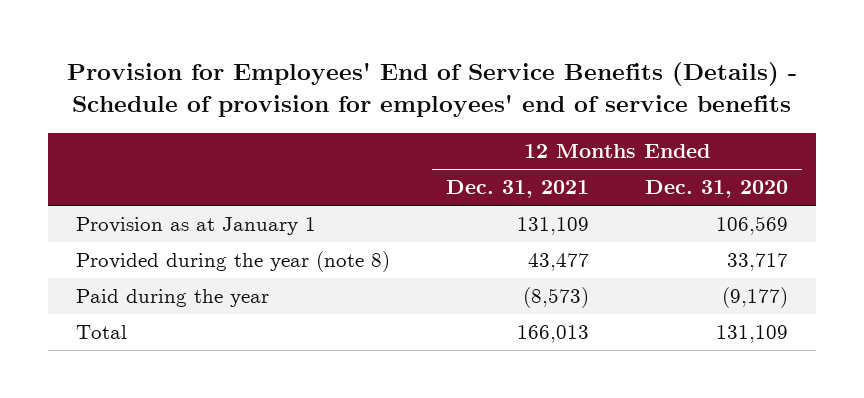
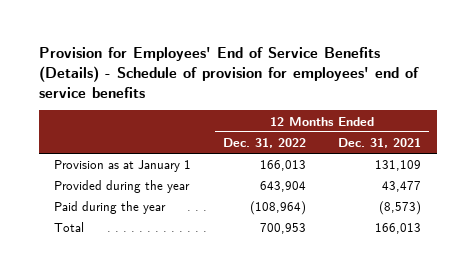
[644,180,788,199] Dec. 31, 2020 -> none
none -> [223,138,307,149] Dec. 31, 2022
[76,251,391,273] Provided during the year (note 8) -> [54,180,191,194] Provided during the year

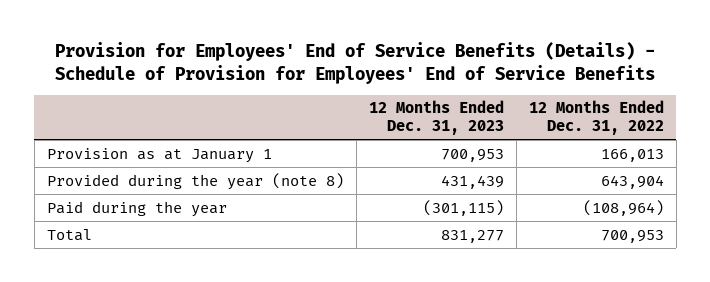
[38,47,419,98] Provision for Employees' End of Service Benefits (Details) - Schedule of provision for employees' end of service benefits -> [55,41,656,84] Provision for Employees' End of Service Benefits (Details) - Schedule of Provision for Employees' End of Service Benefits
[338,138,422,149] Dec. 31, 2021 -> none
none -> [368,100,504,136] 12 Months Ended Dec. 31, 2023
[54,180,191,194] Provided during the year -> [46,172,344,190] Provided during the year (note 8)

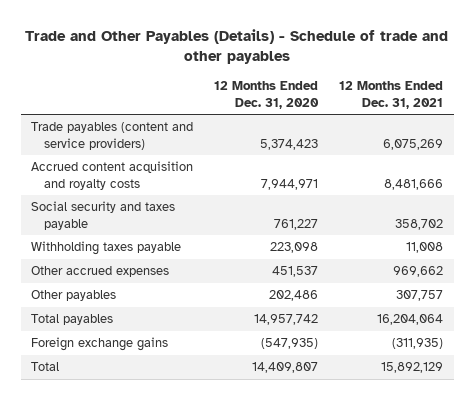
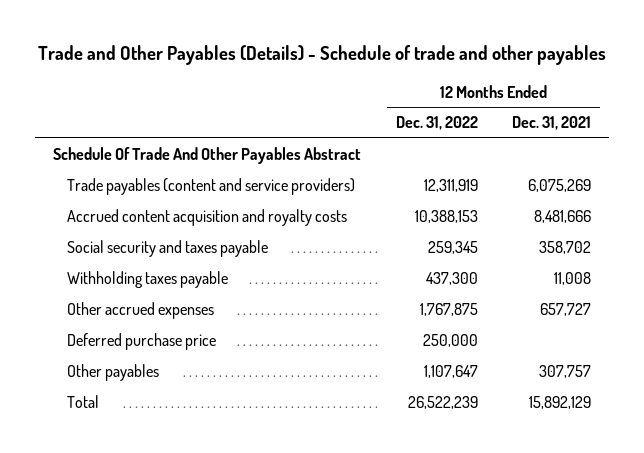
[214,81,320,109] 12 Months Ended Dec. 31, 2020 -> none
none -> [395,116,478,131] Dec. 31, 2022
none -> [52,147,361,165] Schedule Of Trade And Other Payables Abstract
[393,266,444,278] 969,662 -> [540,303,592,317] 657,727
none -> [67,333,217,351] Deferred purchase price
[31,314,114,326] Total payables -> none
[31,337,169,352] Foreign exchange gains -> none

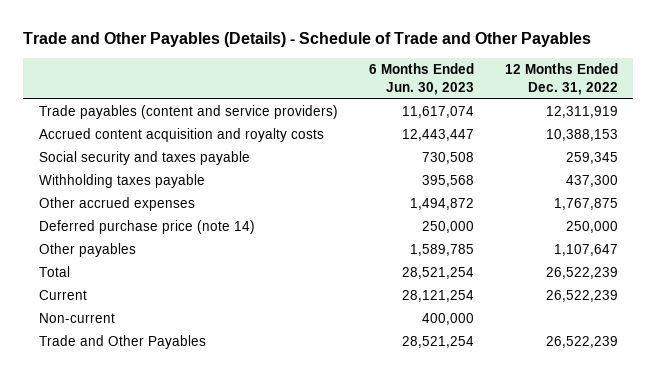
[38,45,607,66] Trade and Other Payables (Details) - Schedule of trade and other payables -> [23,32,592,48] Trade and Other Payables (Details) - Schedule of Trade and Other Payables
[512,116,592,131] Dec. 31, 2021 -> none
none -> [368,63,474,95] 6 Months Ended Jun. 30, 2023
[52,147,361,165] Schedule Of Trade And Other Payables Abstract -> none
[67,333,217,351] Deferred purchase price -> [38,220,255,235] Deferred purchase price (note 14)
none -> [38,290,87,301] Current
none -> [38,313,115,324] Non-current
none -> [38,335,206,350] Trade and Other Payables

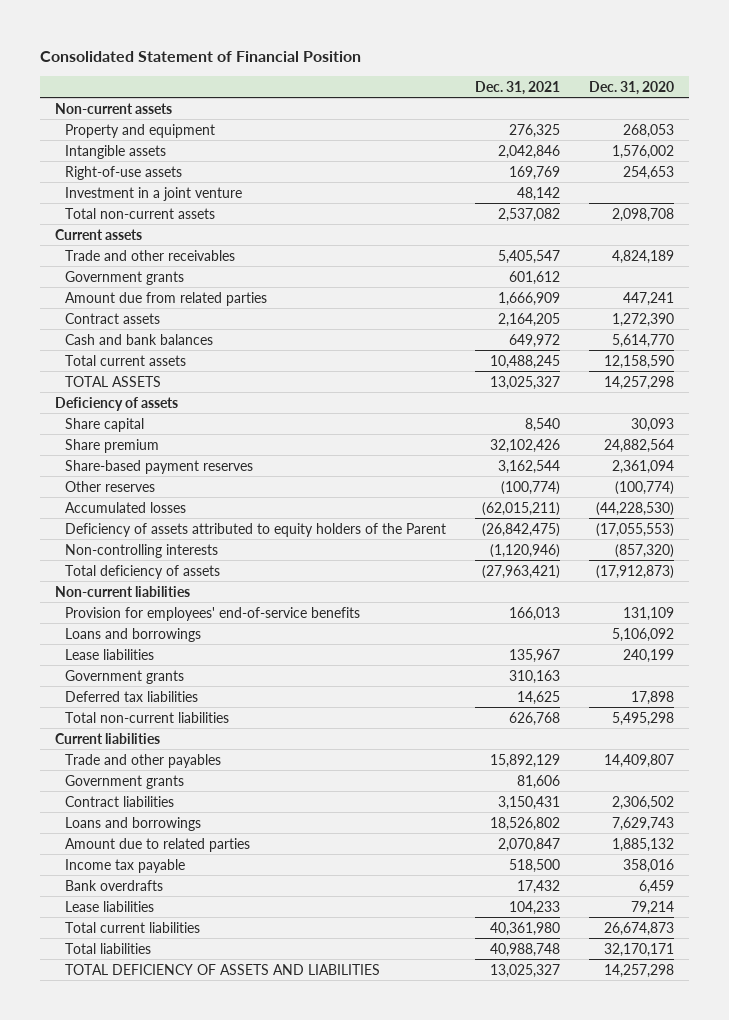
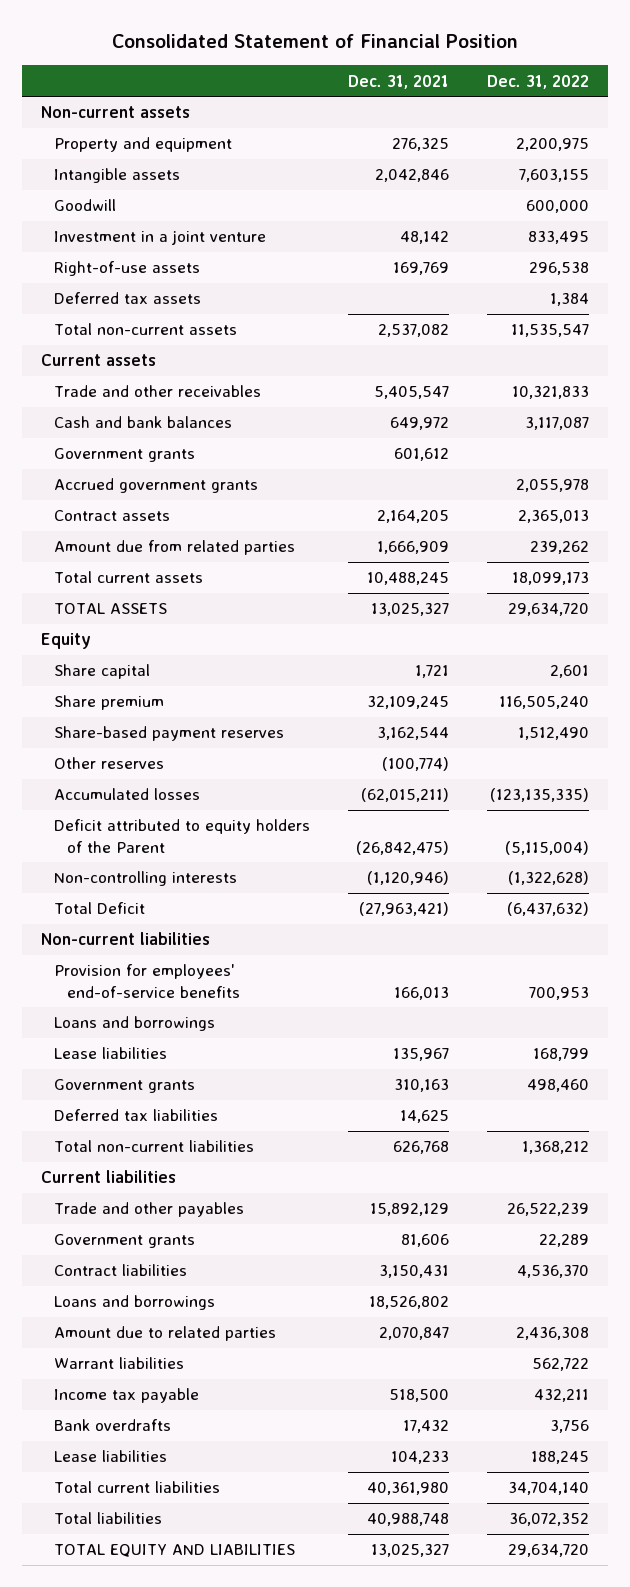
[589,80,675,95] Dec. 31, 2020 -> none
none -> [487,74,590,89] Dec. 31, 2022
none -> [53,199,116,212] Goodwill
[64,165,182,180] Right-of-use assets -> [53,261,200,277] Right-of-use assets
none -> [53,292,201,305] Deferred tax assets
[64,333,213,345] Cash and bank balances -> [53,416,232,429] Cash and bank balances
none -> [53,478,258,494] Accrued government grants
[64,291,267,306] Amount due from related parties -> [53,540,295,556] Amount due from related parties
[54,396,178,411] Deficiency of assets -> none
none -> [40,633,91,650] Equity
[524,417,560,432] 8,540 -> [415,665,450,679] 1,721
[489,438,560,453] 32,102,426 -> [367,696,450,710] 32,109,245
[64,522,446,537] Deficiency of assets attributed to equity holders of the Parent -> [53,819,310,853] Deficit attributed to equity holders of the Parent
[64,564,220,579] Total deficiency of assets -> [53,902,145,915] Total Deficit
none -> [53,1357,184,1370] Warrant liabilities
[64,963,380,975] TOTAL DEFICIENCY OF ASSETS AND LIABILITIES -> [53,1544,295,1558] TOTAL EQUITY AND LIABILITIES

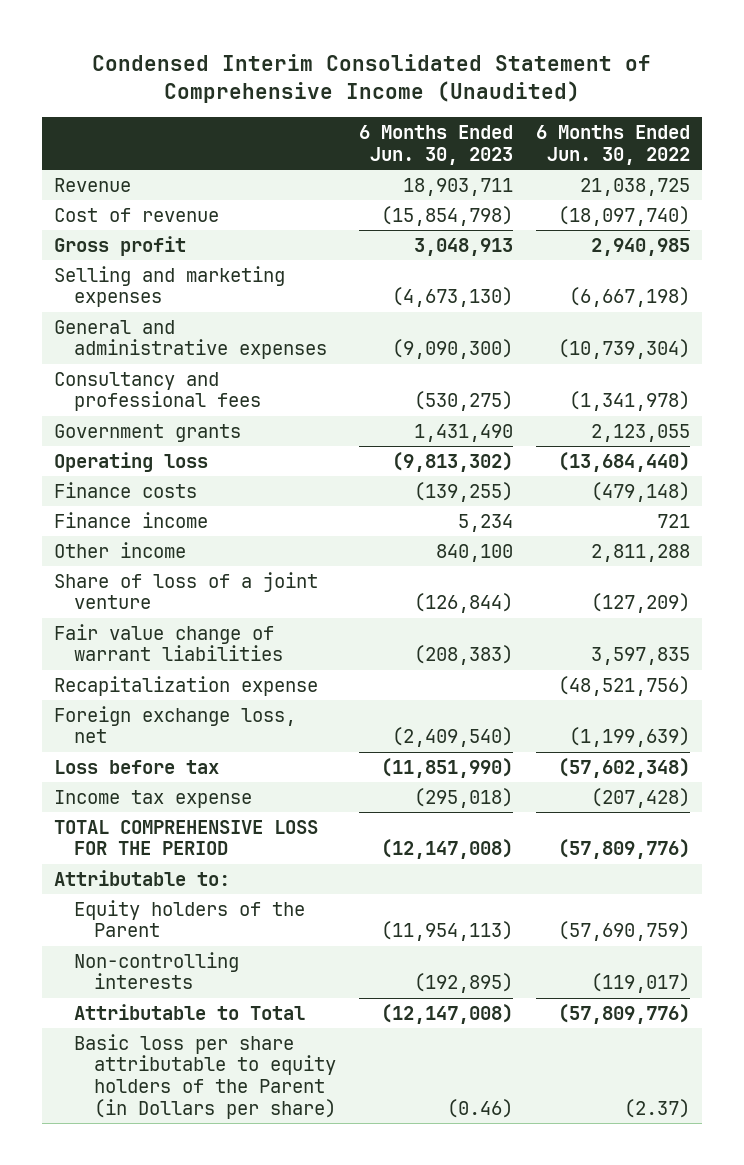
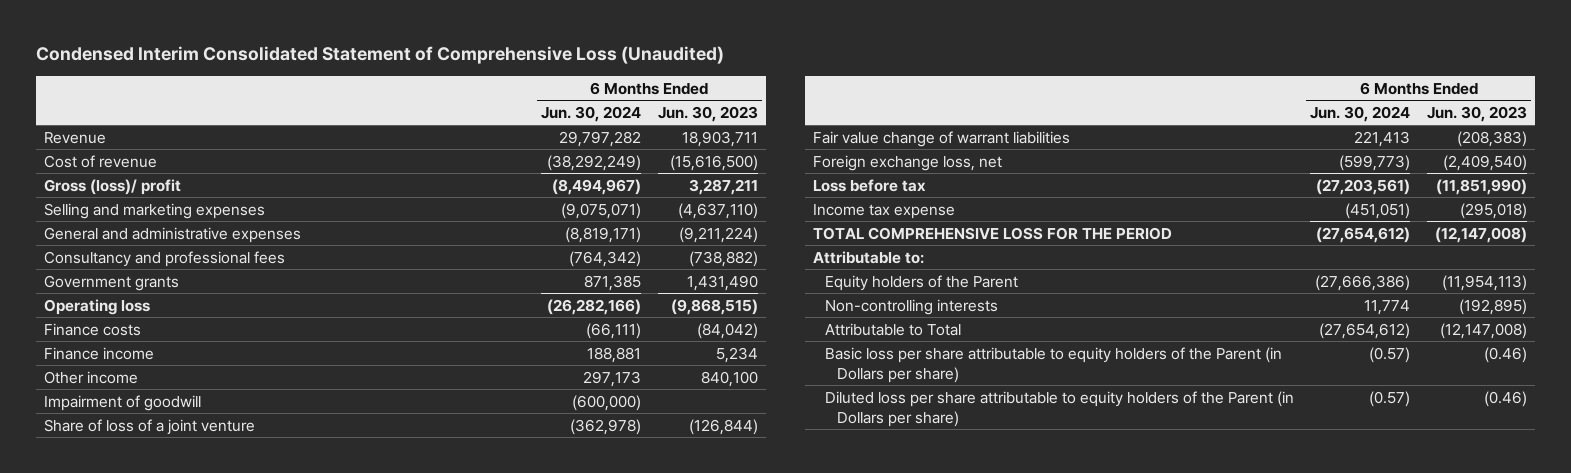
[91,53,651,104] Condensed Interim Consolidated Statement of Comprehensive Income (Unaudited) -> [35,46,724,65] Condensed Interim Consolidated Statement of Comprehensive Loss (Unaudited)
[536,125,691,165] 6 Months Ended Jun. 30, 2022 -> none
none -> [541,105,642,122] Jun. 30, 2024
[380,205,513,226] (15,854,798) -> [669,154,758,171] (15,616,500)
[53,235,186,256] Gross profit -> [44,178,182,195] Gross (loss)/ profit
[413,237,513,256] 3,048,913 -> [688,178,758,195] 3,287,211
[391,287,513,308] (4,673,130) -> [677,202,758,219] (4,637,110)
[391,339,513,360] (9,090,300) -> [678,226,758,243] (9,211,224)
[413,391,513,412] (530,275) -> [688,250,758,267] (738,882)
[391,451,513,472] (9,813,302) -> [670,298,758,315] (9,868,515)
[413,481,513,502] (139,255) -> [696,322,758,339] (84,042)
none -> [44,394,202,411] Impairment of goodwill
[53,675,318,696] Recapitalization expense -> none
none -> [824,390,1294,427] Diluted loss per share attributable to equity holders of the Parent (in Dollars per share)

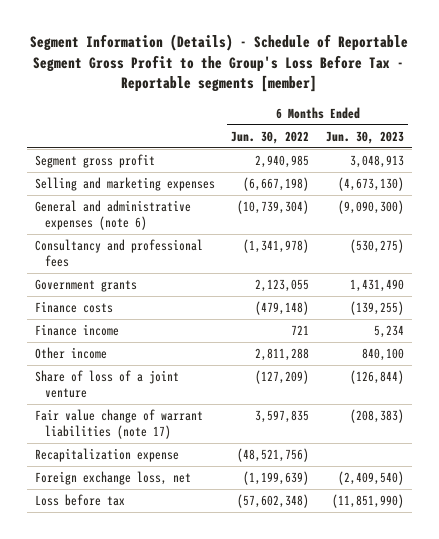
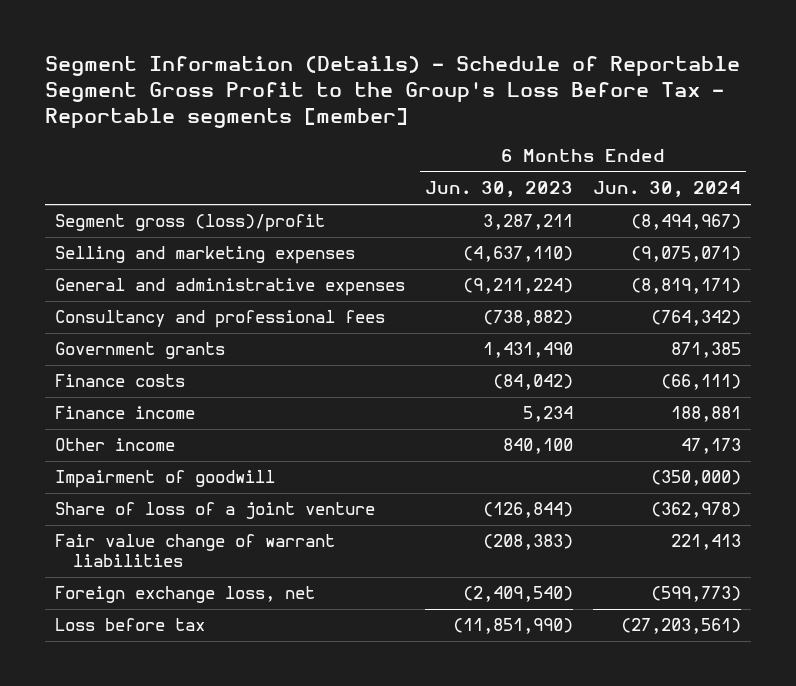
[231,130,310,144] Jun. 30, 2022 -> none
none -> [593,181,742,198] Jun. 30, 2024
[34,154,155,169] Segment gross profit -> [54,214,325,233] Segment gross (loss)/profit
[349,155,404,169] 3,048,913 -> [482,214,573,231] 3,287,211
[337,177,404,192] (4,673,130) -> [462,246,573,263] (4,637,110)
[34,200,191,230] General and administrative expenses (note 6) -> [54,278,405,297] General and administrative expenses
[337,200,404,215] (9,090,300) -> [462,278,573,295] (9,211,224)
[349,239,404,254] (530,275) -> [482,310,573,327] (738,882)
[349,301,404,316] (139,255) -> [492,374,573,391] (84,042)
none -> [54,470,275,489] Impairment of goodwill
[34,448,179,463] Recapitalization expense -> none
[34,409,203,439] Fair value change of warrant liabilities (note 17) -> [54,534,335,568] Fair value change of warrant liabilities

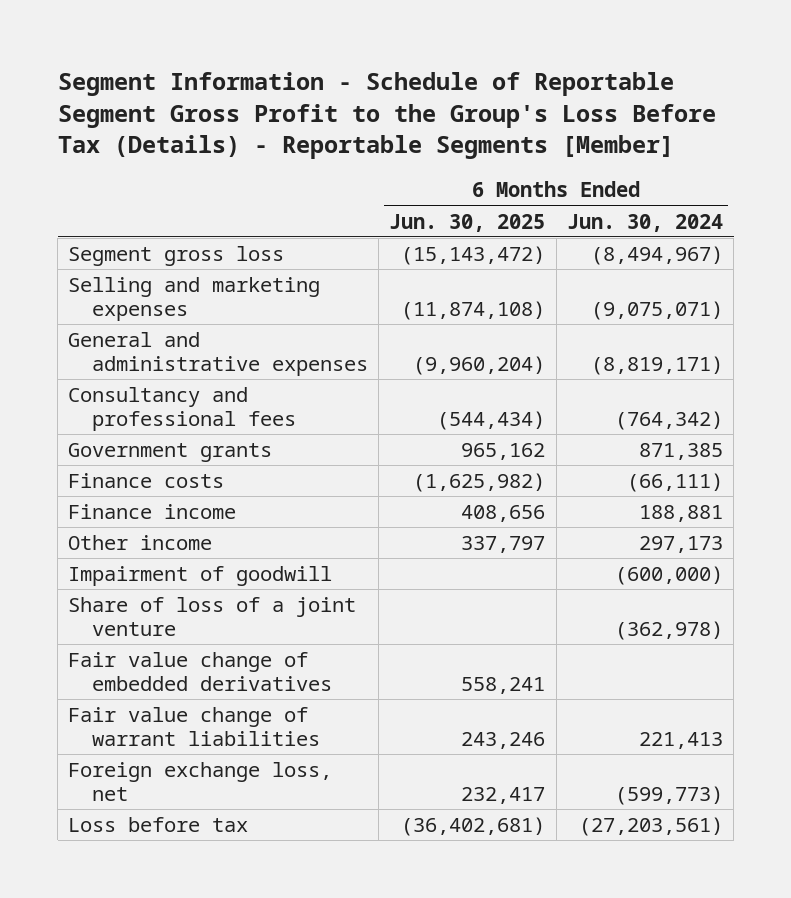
[44,55,740,128] Segment Information (Details) - Schedule of Reportable Segment Gross Profit to the Group's Loss Before Tax - Reportable segments [member] -> [57,71,716,160] Segment Information - Schedule of Reportable Segment Gross Profit to the Group's Loss Before Tax (Details) - Reportable Segments [Member]
[424,181,573,198] Jun. 30, 2023 -> none
none -> [389,213,546,232] Jun. 30, 2025
[54,214,325,233] Segment gross (loss)/profit -> [68,246,285,267] Segment gross loss
[681,438,742,455] 47,173 -> [638,536,723,554] 297,173
[651,470,742,487] (350,000) -> [614,566,723,586] (600,000)
none -> [68,652,333,691] Fair value change of embedded derivatives

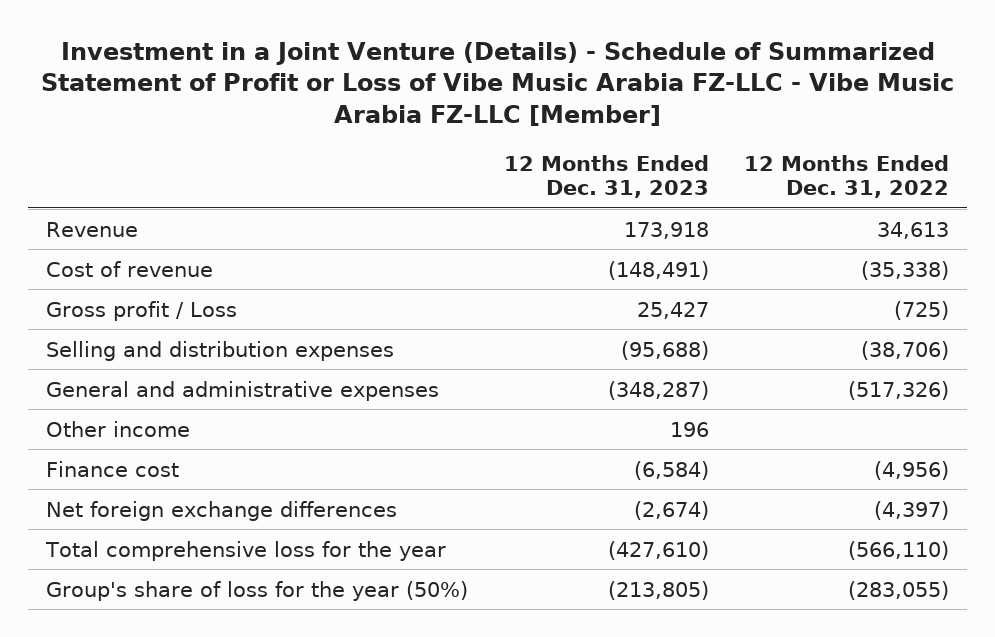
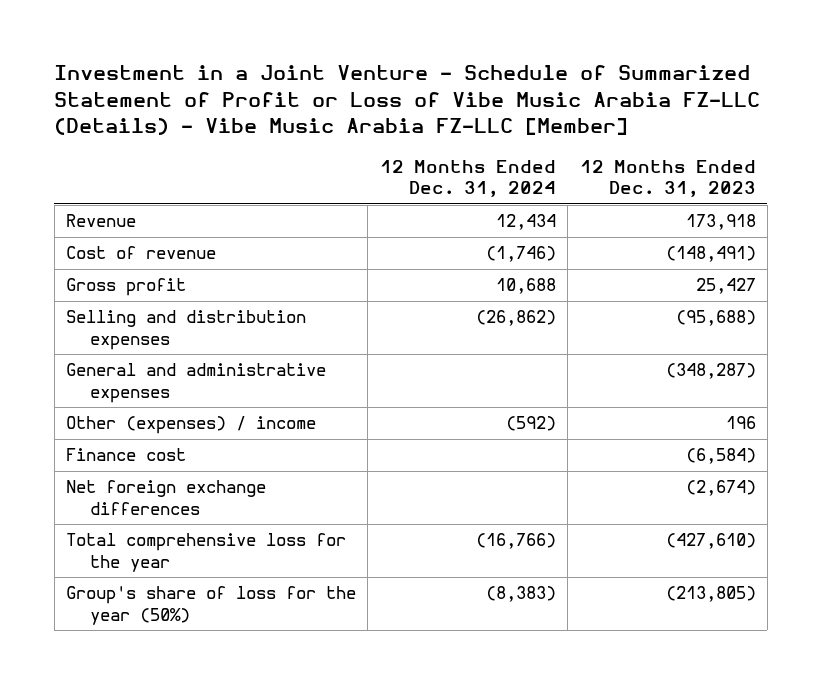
[40,41,954,126] Investment in a Joint Venture (Details) - Schedule of Summarized Statement of Profit or Loss of Vibe Music Arabia FZ-LLC - Vibe Music Arabia FZ-LLC [Member] -> [54,65,761,136] Investment in a Joint Venture - Schedule of Summarized Statement of Profit or Loss of Vibe Music Arabia FZ-LLC (Details) - Vibe Music Arabia FZ-LLC [Member]
[744,154,950,198] 12 Months Ended Dec. 31, 2022 -> none
none -> [379,159,556,198] 12 Months Ended Dec. 31, 2024
[45,300,237,321] Gross profit / Loss -> [65,278,186,297] Gross profit
[45,420,190,437] Other income -> [65,416,316,435] Other (expenses) / income

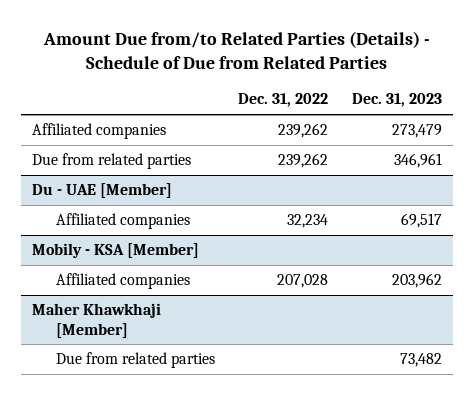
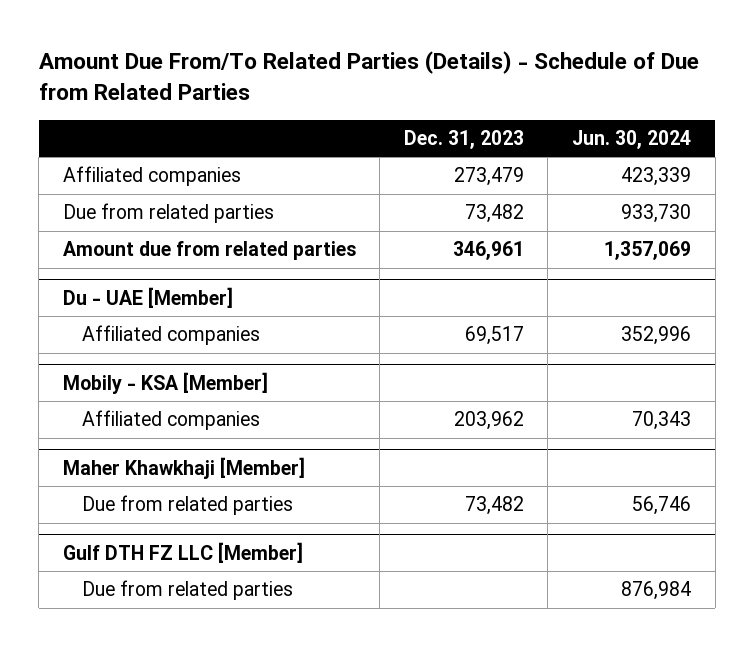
[42,30,430,69] Amount Due from/to Related Parties (Details) - Schedule of Due from Related Parties -> [38,51,699,100] Amount Due From/To Related Parties (Details) - Schedule of Due from Related Parties
[238,93,329,108] Dec. 31, 2022 -> none
none -> [571,129,691,149] Jun. 30, 2024
[393,153,442,169] 346,961 -> [464,204,524,224] 73,482
none -> [62,241,356,261] Amount due from related parties
none -> [62,541,303,563] Gulf DTH FZ LLC [Member]
none -> [81,580,293,601] Due from related parties

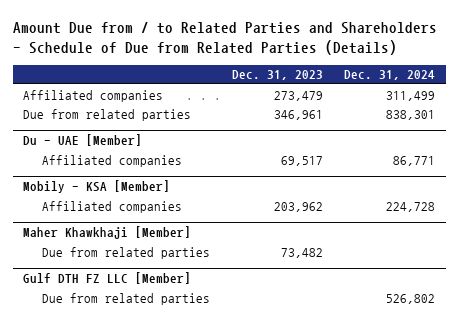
[38,51,699,100] Amount Due From/To Related Parties (Details) - Schedule of Due from Related Parties -> [12,22,437,56] Amount Due from / to Related Parties and Shareholders - Schedule of Due from Related Parties (Details)
[571,129,691,149] Jun. 30, 2024 -> none
none -> [344,70,436,81] Dec. 31, 2024
[62,241,356,261] Amount due from related parties -> none
[464,204,524,224] 73,482 -> [273,109,323,120] 346,961

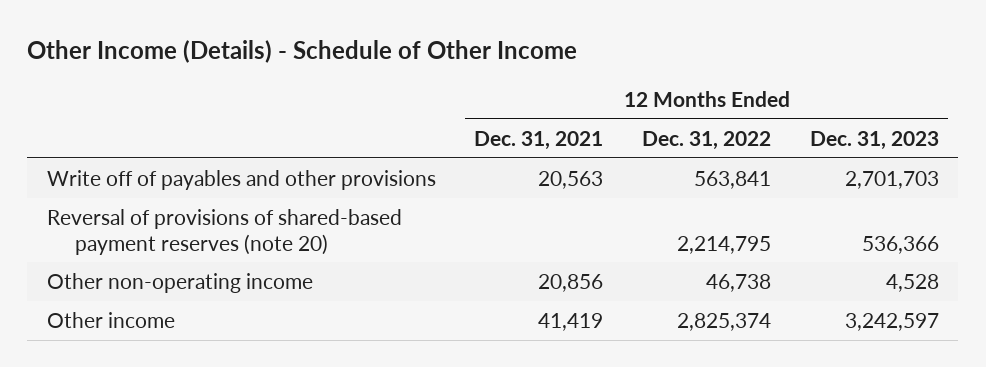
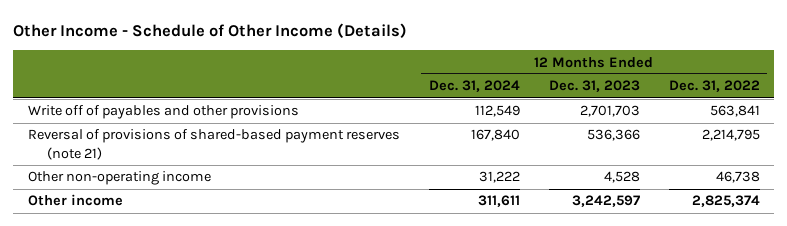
[27,40,578,64] Other Income (Details) - Schedule of Other Income -> [13,22,408,38] Other Income - Schedule of Other Income (Details)
[474,130,604,150] Dec. 31, 2021 -> none
none -> [428,80,520,93] Dec. 31, 2024
[46,208,402,255] Reversal of provisions of shared-based payment reserves (note 20) -> [27,129,400,161] Reversal of provisions of shared-based payment reserves (note 21)

